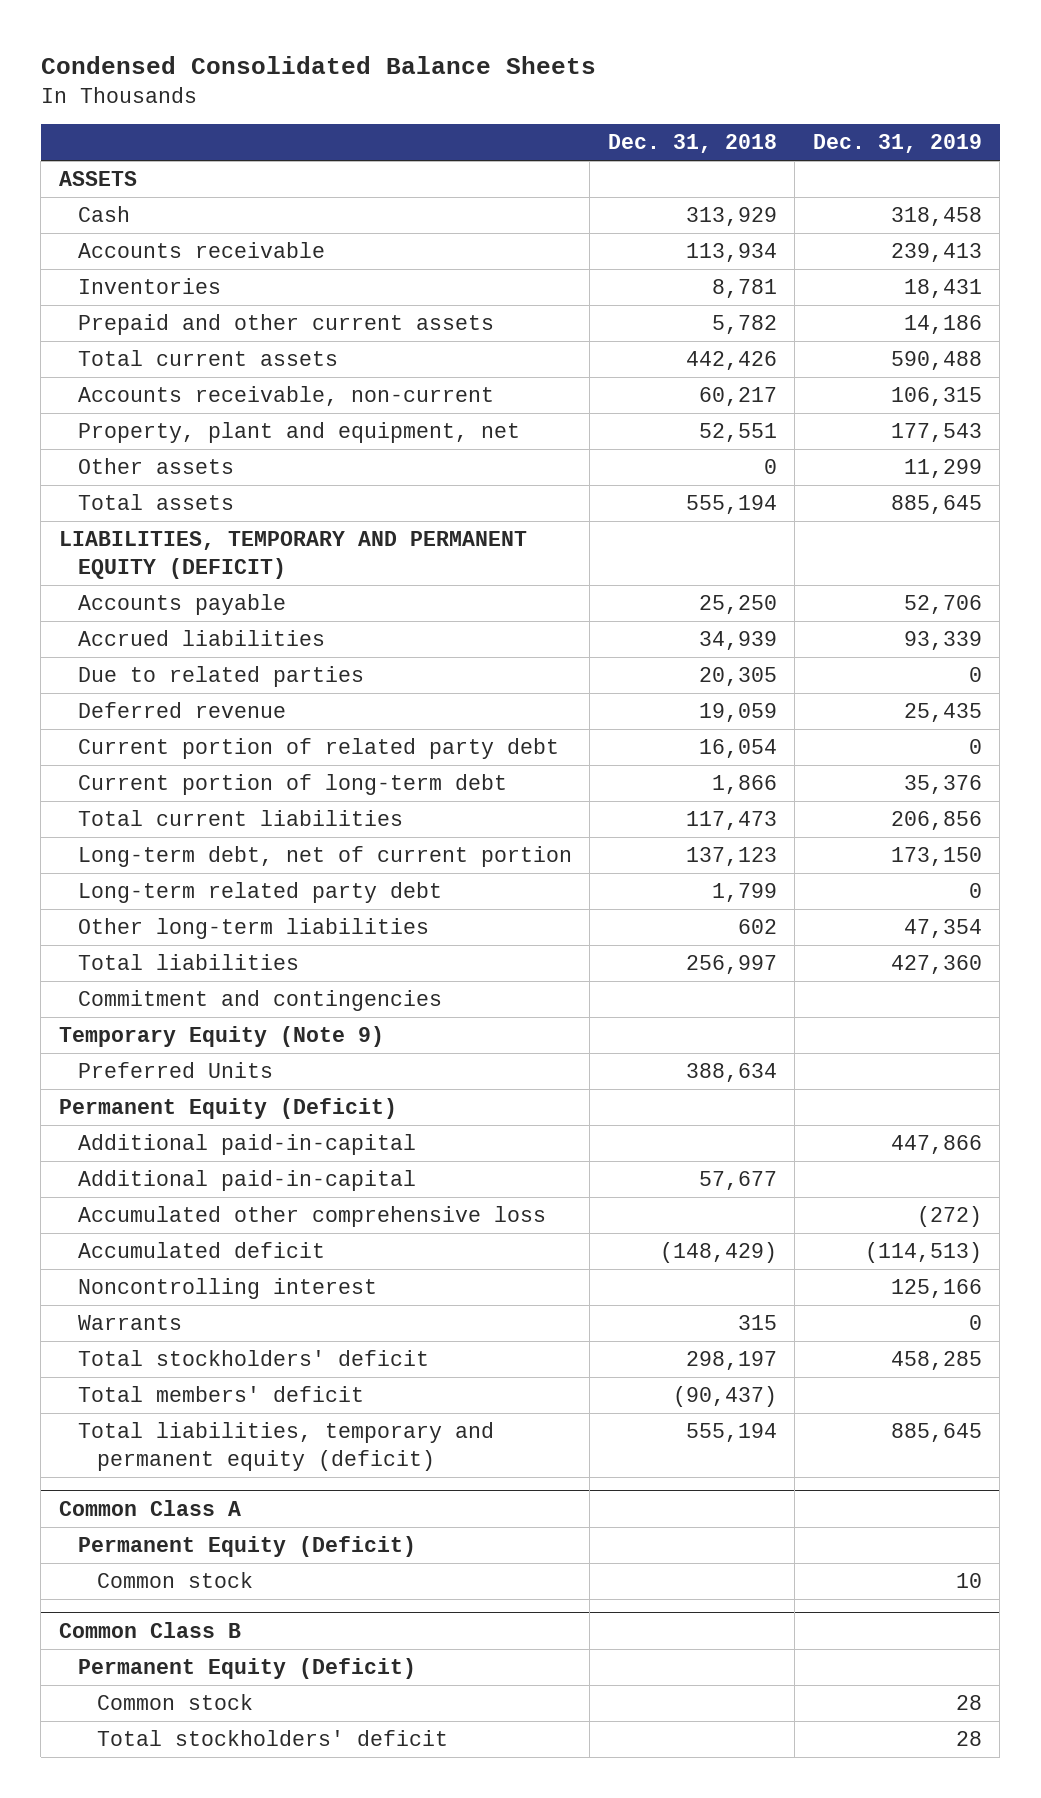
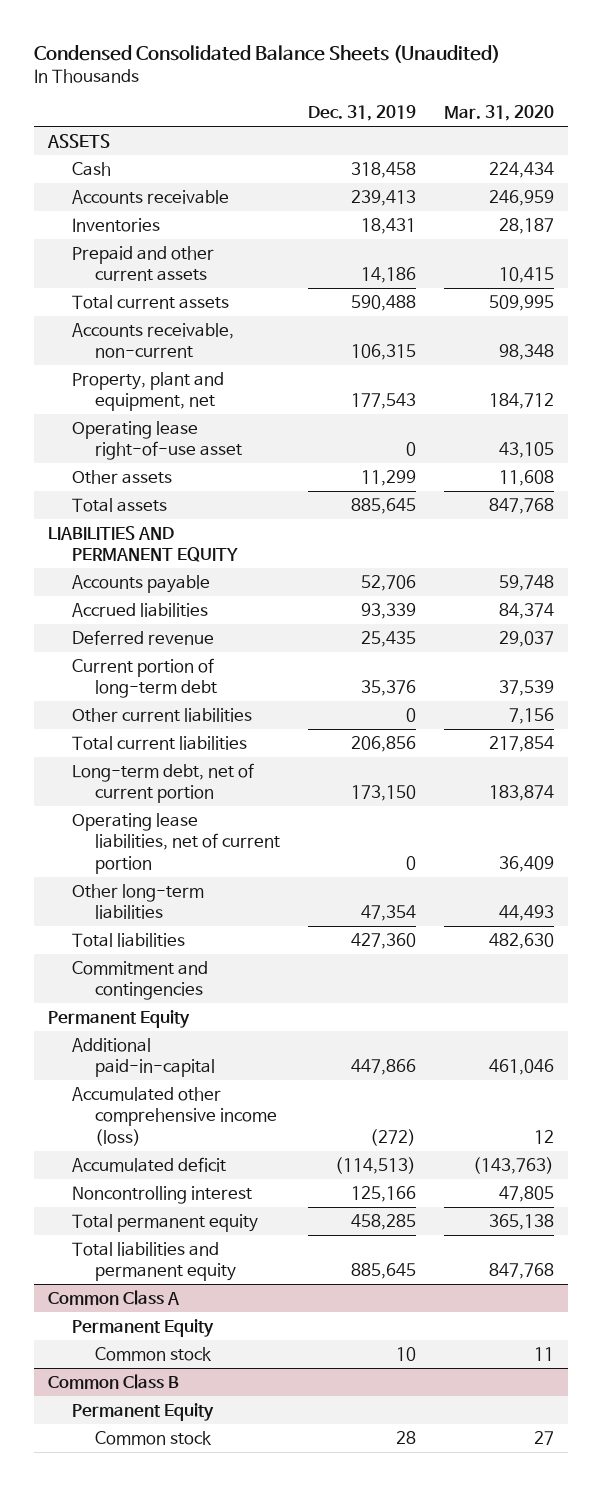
[40,55,596,74] Condensed Consolidated Balance Sheets -> [34,44,501,63] Condensed Consolidated Balance Sheets (Unaudited)
[607,134,777,154] Dec. 31, 2018 -> none
none -> [444,105,555,122] Mar. 31, 2020
none -> [71,420,242,461] Operating lease right-of-use asset
[58,531,527,579] LIABILITIES, TEMPORARY AND PERMANENT EQUITY (DEFICIT) -> [48,525,238,563] LIABILITIES AND PERMANENT EQUITY
[78,666,365,688] Due to related parties -> none
[78,738,560,760] Current portion of related party debt -> none
none -> [71,707,252,722] Other current liabilities
[78,882,443,904] Long-term related party debt -> none
none -> [71,812,280,874] Operating lease liabilities, net of current portion
[58,1026,384,1048] Temporary Equity (Note 9) -> none
[78,1062,274,1079] Preferred Units -> none
[58,1098,397,1120] Permanent Equity (Deficit) -> [48,1009,191,1028] Permanent Equity
[78,1170,417,1192] Additional paid-in-capital -> none
[78,1206,547,1228] Accumulated other comprehensive loss -> [71,1086,277,1146] Accumulated other comprehensive income (loss)
[78,1315,183,1331] Warrants -> none
[78,1386,365,1403] Total members' deficit -> none
[78,1350,430,1367] Total stockholders' deficit -> [71,1213,258,1232] Total permanent equity
[78,1422,495,1471] Total liabilities, temporary and permanent equity (deficit) -> [71,1241,236,1282] Total liabilities and permanent equity
[78,1536,417,1558] Permanent Equity (Deficit) -> [71,1318,214,1337] Permanent Equity
[78,1658,417,1680] Permanent Equity (Deficit) -> [71,1402,214,1421] Permanent Equity
[97,1730,449,1747] Total stockholders' deficit -> none

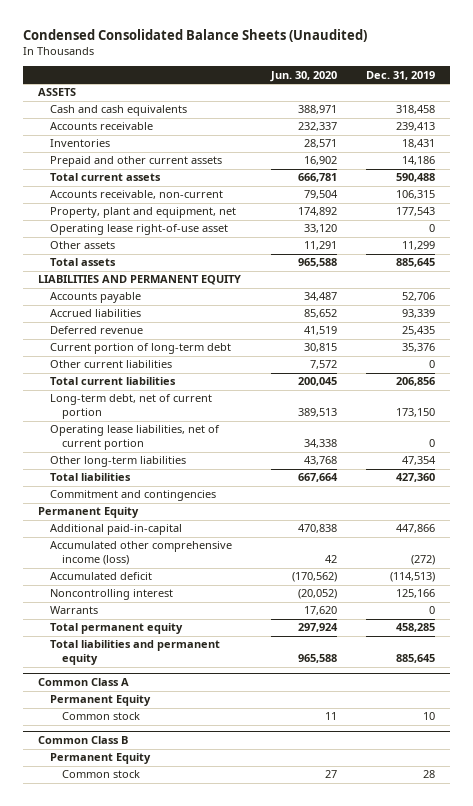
[444,105,555,122] Mar. 31, 2020 -> none
none -> [269,70,337,82] Jun. 30, 2020
[71,161,111,176] Cash -> [49,105,187,117] Cash and cash equivalents
none -> [49,606,98,615] Warrants

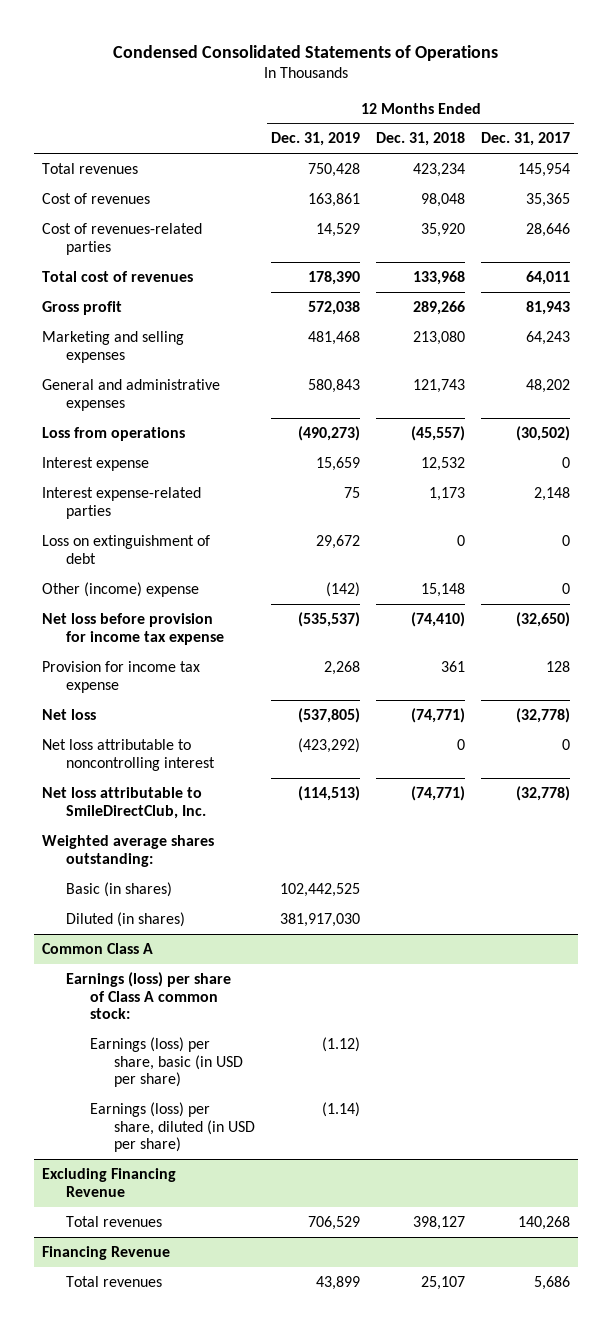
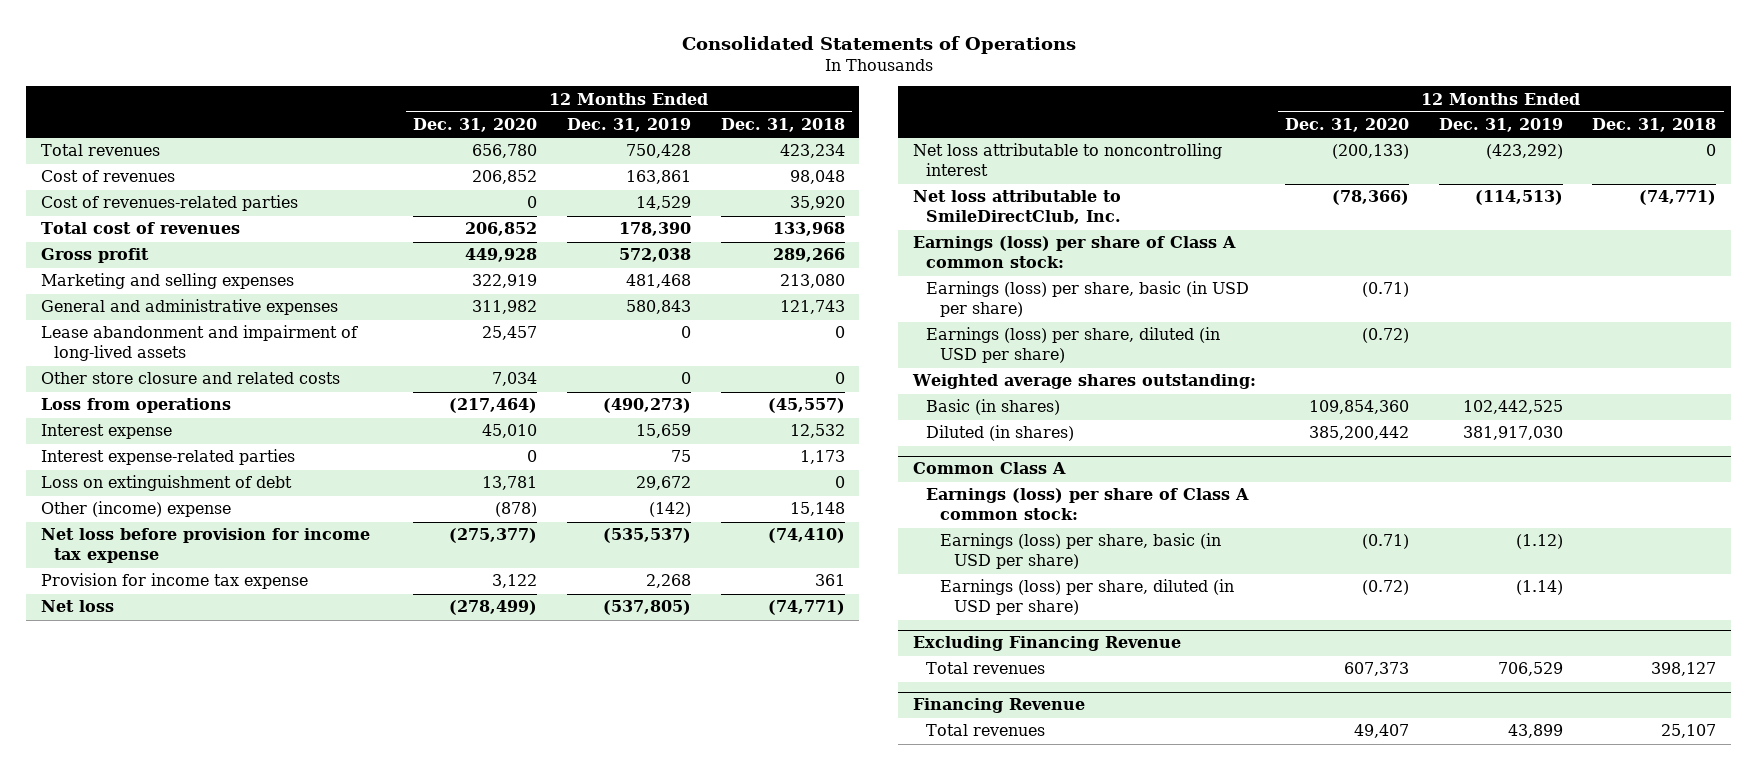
[112,44,498,61] Condensed Consolidated Statements of Operations -> [681,35,1076,54] Consolidated Statements of Operations
[480,132,570,147] Dec. 31, 2017 -> none
none -> [413,118,538,133] Dec. 31, 2020
none -> [40,325,358,362] Lease abandonment and impairment of long-lived assets
none -> [40,372,340,385] Other store closure and related costs
none -> [912,236,1236,269] Earnings (loss) per share of Class A common stock:
none -> [926,281,1250,318] Earnings (loss) per share, basic (in USD per share)
none -> [926,327,1221,364] Earnings (loss) per share, diluted (in USD per share)

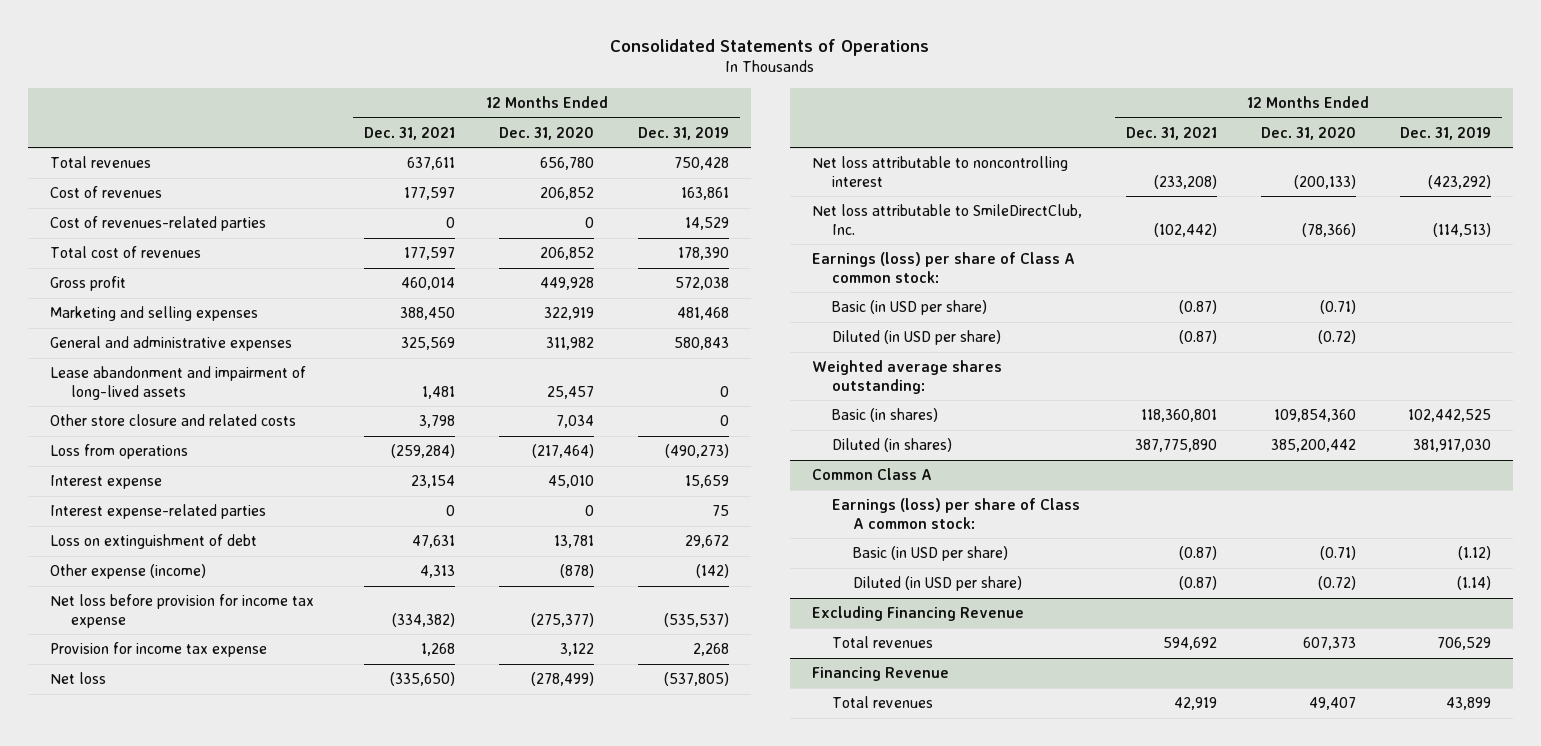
[720,118,845,133] Dec. 31, 2018 -> none
none -> [364,126,456,140] Dec. 31, 2021
[40,501,231,518] Other (income) expense -> [49,564,206,580] Other expense (income)
[926,281,1250,318] Earnings (loss) per share, basic (in USD per share) -> [832,300,988,316] Basic (in USD per share)
[926,327,1221,364] Earnings (loss) per share, diluted (in USD per share) -> [832,330,1002,346] Diluted (in USD per share)
[939,533,1221,570] Earnings (loss) per share, basic (in USD per share) -> [853,546,1009,562] Basic (in USD per share)
[939,579,1234,616] Earnings (loss) per share, diluted (in USD per share) -> [853,576,1023,592] Diluted (in USD per share)

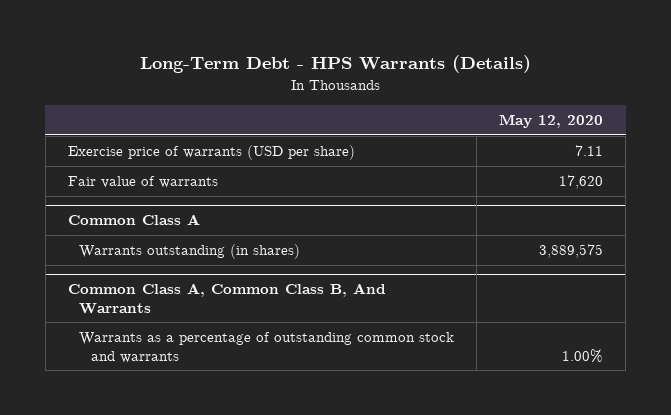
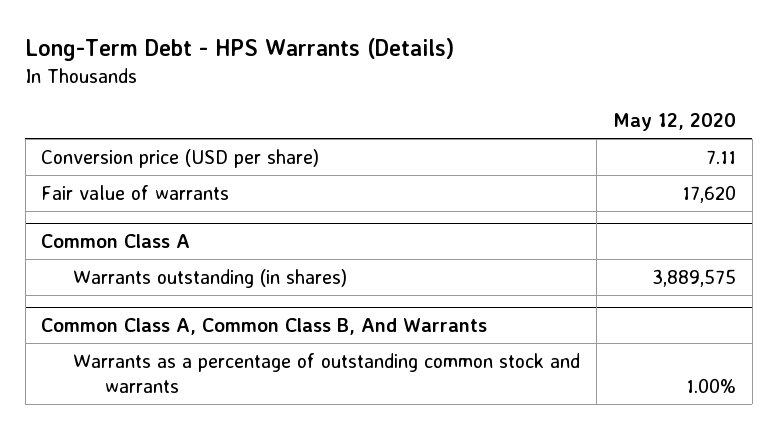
[67,145,355,161] Exercise price of warrants (USD per share) -> [41,148,320,168] Conversion price (USD per share)

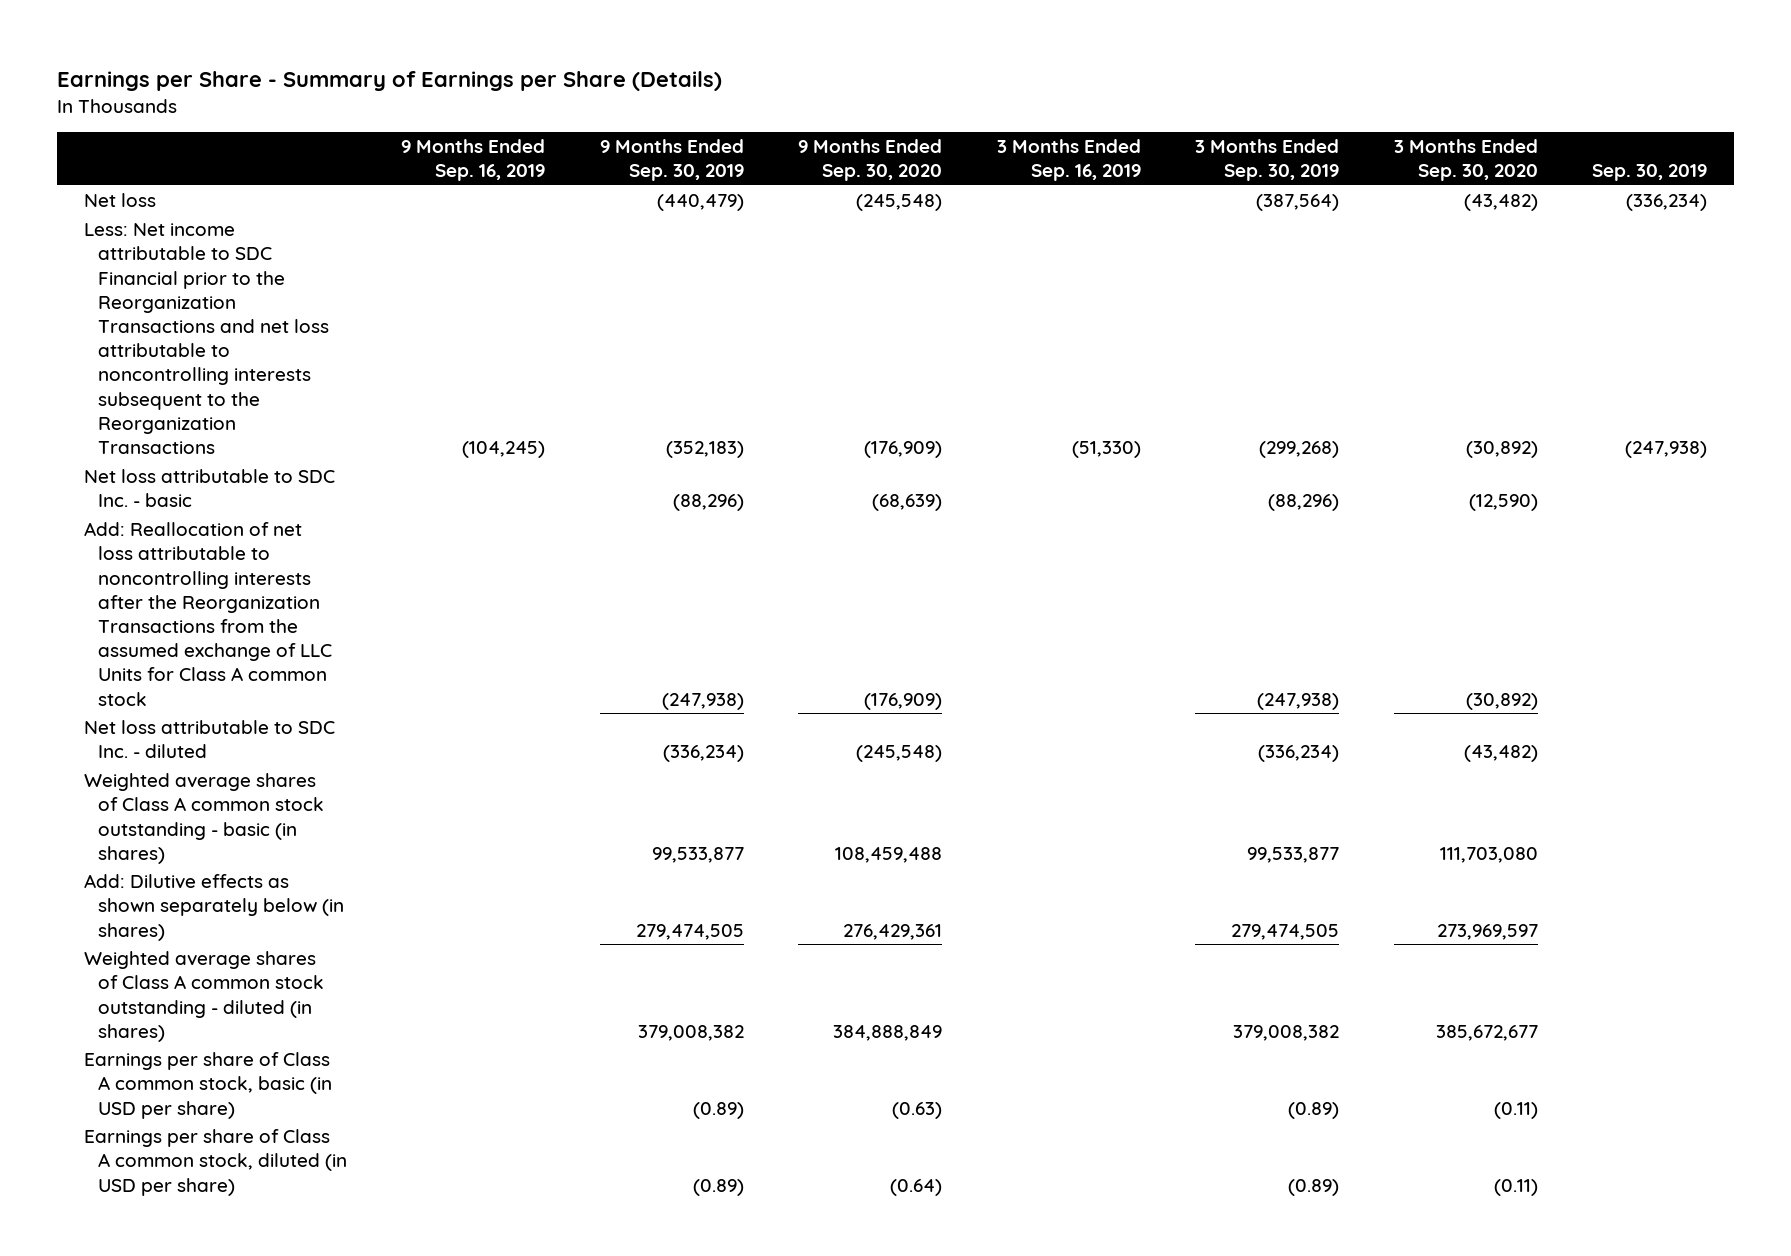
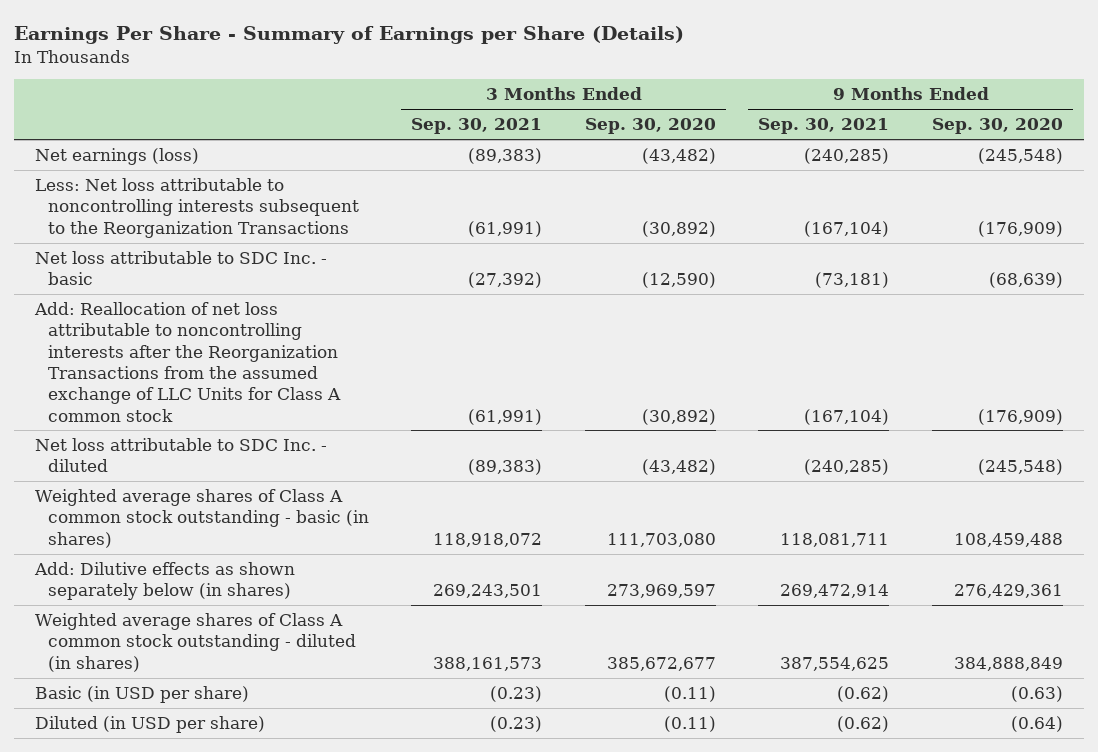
[56,70,722,91] Earnings per Share - Summary of Earnings per Share (Details) -> [14,26,685,45] Earnings Per Share - Summary of Earnings per Share (Details)
[401,139,546,182] 9 Months Ended Sep. 16, 2019 -> none
[599,139,744,182] 9 Months Ended Sep. 30, 2019 -> none
[996,139,1141,182] 3 Months Ended Sep. 16, 2019 -> none
[1195,139,1340,182] 3 Months Ended Sep. 30, 2019 -> none
[1592,164,1708,182] Sep. 30, 2019 -> none
none -> [411,118,543,135] Sep. 30, 2021
none -> [758,118,890,135] Sep. 30, 2021
[84,193,157,208] Net loss -> [35,148,200,166] Net earnings (loss)
[84,223,329,455] Less: Net income attributable to SDC Financial prior to the Reorganization Transactions and net loss attributable to noncontrolling interests subsequent to the Reorganization Transactions -> [35,178,359,238] Less: Net loss attributable to noncontrolling interests subsequent to the Reorganization Transactions
[84,1052,332,1119] Earnings per share of Class A common stock, basic (in USD per share) -> [35,686,250,704] Basic (in USD per share)
[84,1129,347,1196] Earnings per share of Class A common stock, diluted (in USD per share) -> [35,716,266,734] Diluted (in USD per share)

